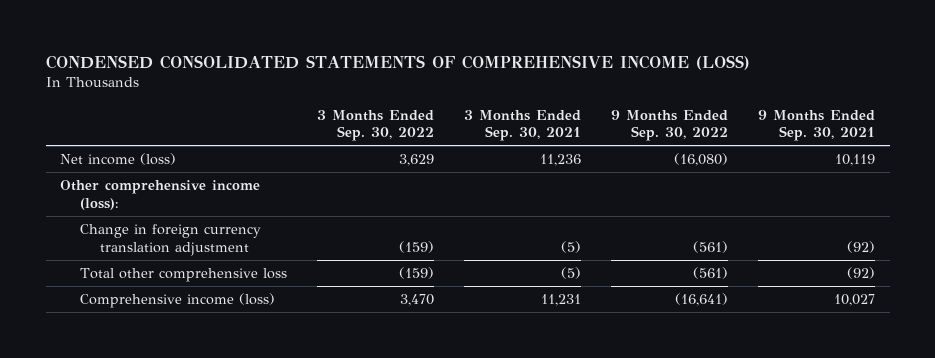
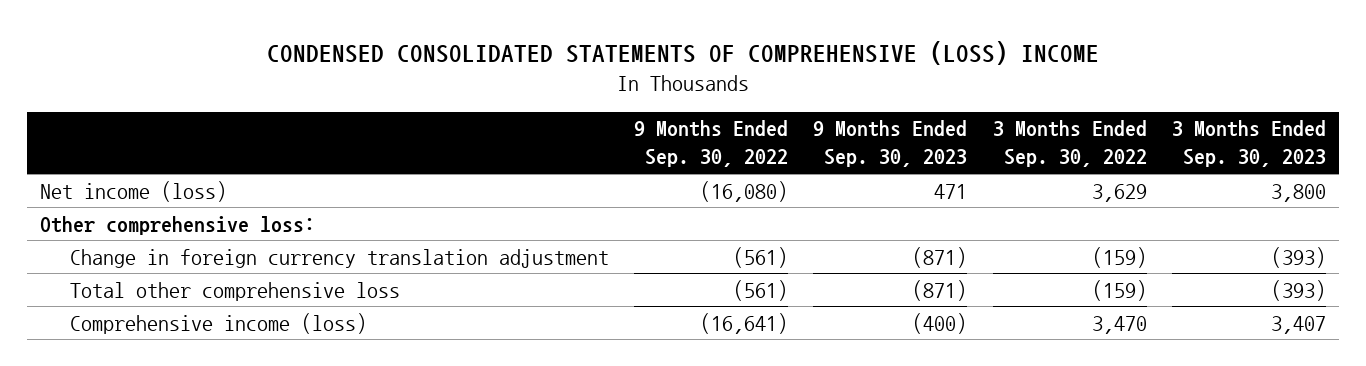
[45,54,750,70] CONDENSED CONSOLIDATED STATEMENTS OF COMPREHENSIVE INCOME (LOSS) -> [266,40,1099,65] CONDENSED CONSOLIDATED STATEMENTS OF COMPREHENSIVE (LOSS) INCOME
[463,109,581,142] 3 Months Ended Sep. 30, 2021 -> none
[757,109,875,142] 9 Months Ended Sep. 30, 2021 -> none
none -> [813,120,968,168] 9 Months Ended Sep. 30, 2023
none -> [1172,120,1327,168] 3 Months Ended Sep. 30, 2023
[60,180,261,210] Other comprehensive income (loss): -> [39,215,315,235] Other comprehensive loss:

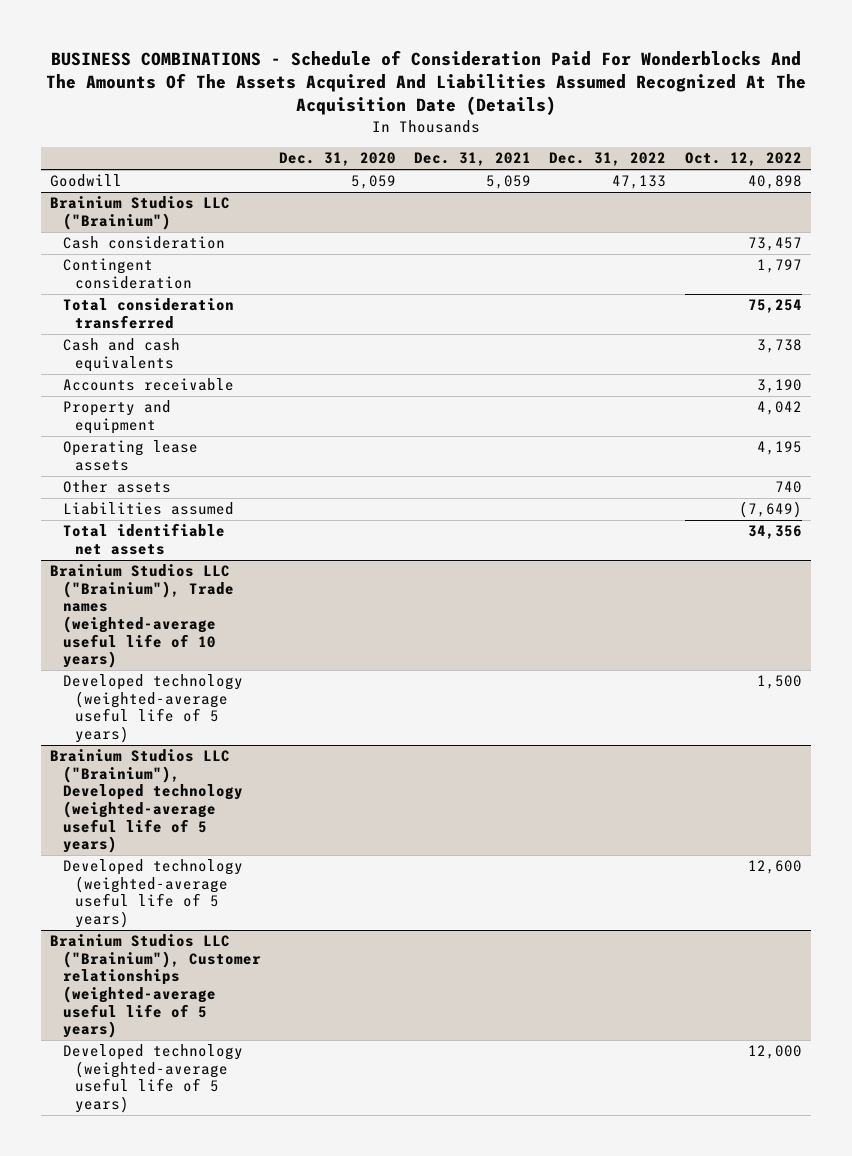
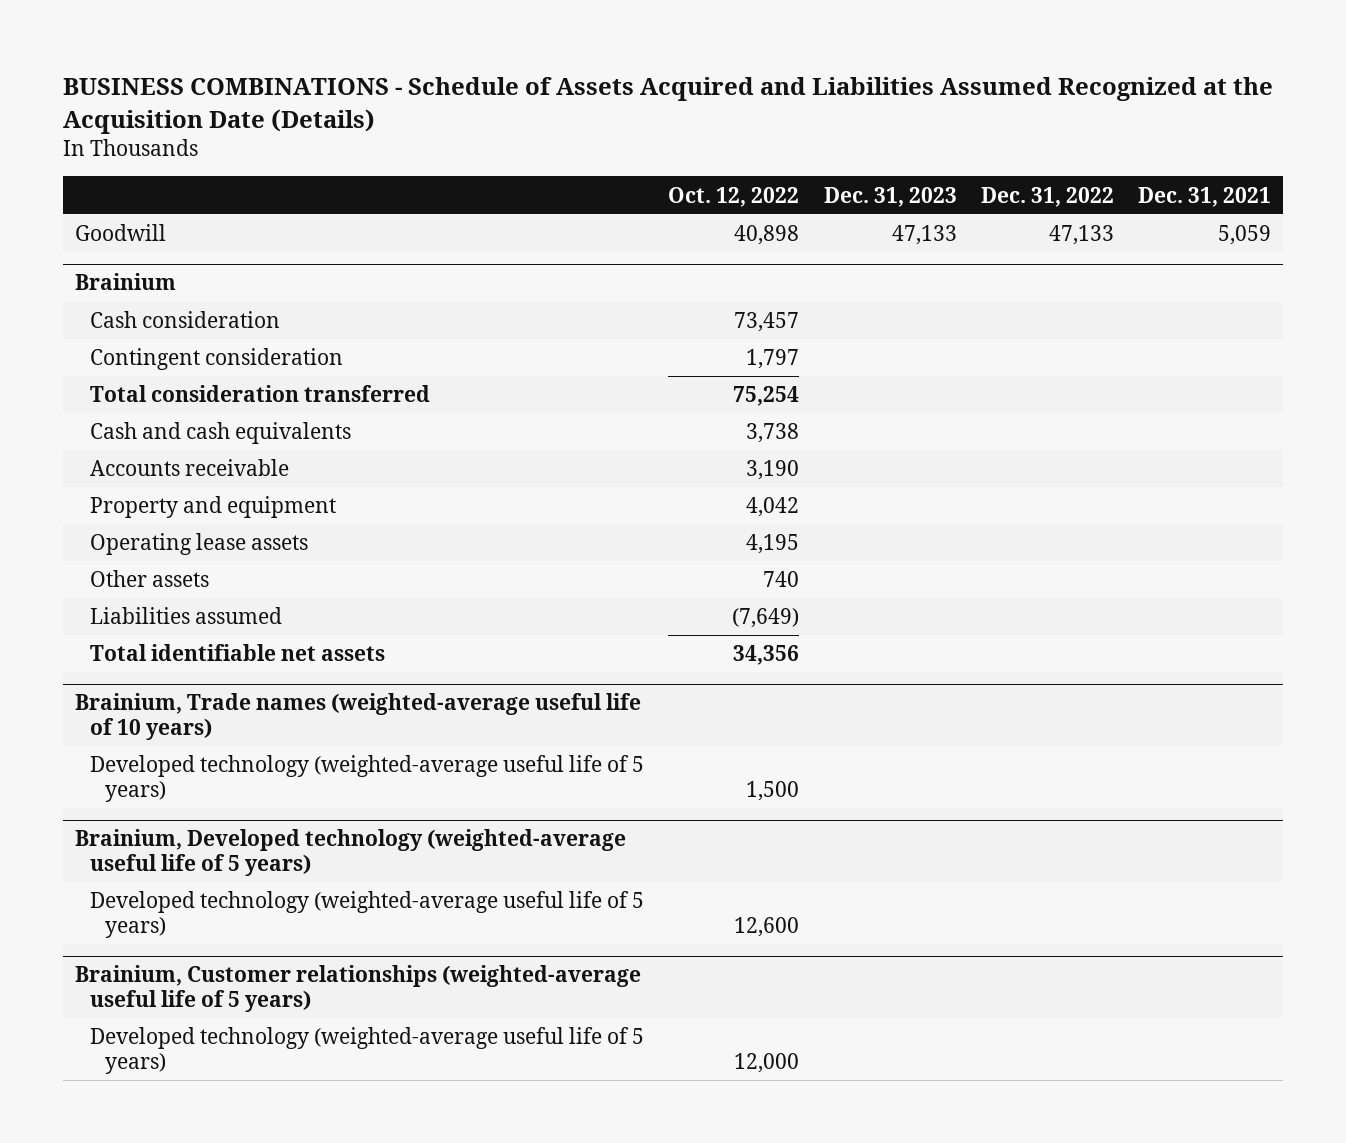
[45,49,806,116] BUSINESS COMBINATIONS - Schedule of Consideration Paid For Wonderblocks And The Amounts Of The Assets Acquired And Liabilities Assumed Recognized At The Acquisition Date (Details) -> [62,77,1273,134] BUSINESS COMBINATIONS - Schedule of Assets Acquired and Liabilities Assumed Recognized at the Acquisition Date (Details)
[278,152,396,167] Dec. 31, 2020 -> none
none -> [823,186,957,207] Dec. 31, 2023
[50,196,231,230] Brainium Studios LLC ("Brainium") -> [74,273,176,291] Brainium
[50,564,234,669] Brainium Studios LLC ("Brainium"), Trade names (weighted-average useful life of 10 years) -> [74,693,641,740] Brainium, Trade names (weighted-average useful life of 10 years)
[50,749,243,854] Brainium Studios LLC ("Brainium"), Developed technology (weighted-average useful life of 5 years) -> [74,829,626,876] Brainium, Developed technology (weighted-average useful life of 5 years)
[50,934,261,1039] Brainium Studios LLC ("Brainium"), Customer relationships (weighted-average useful life of 5 years) -> [74,965,641,1012] Brainium, Customer relationships (weighted-average useful life of 5 years)

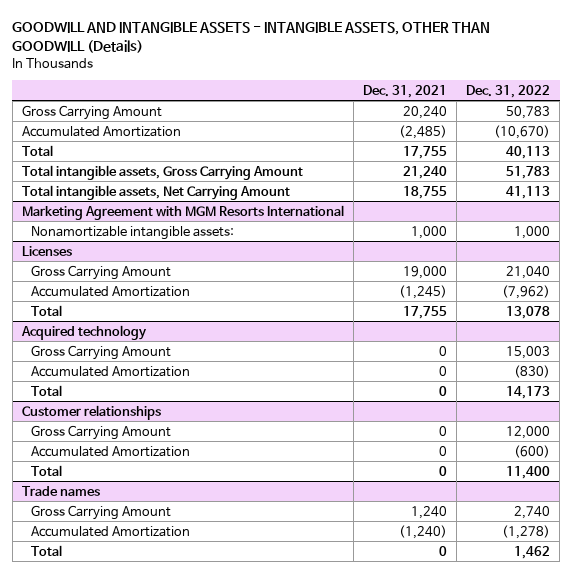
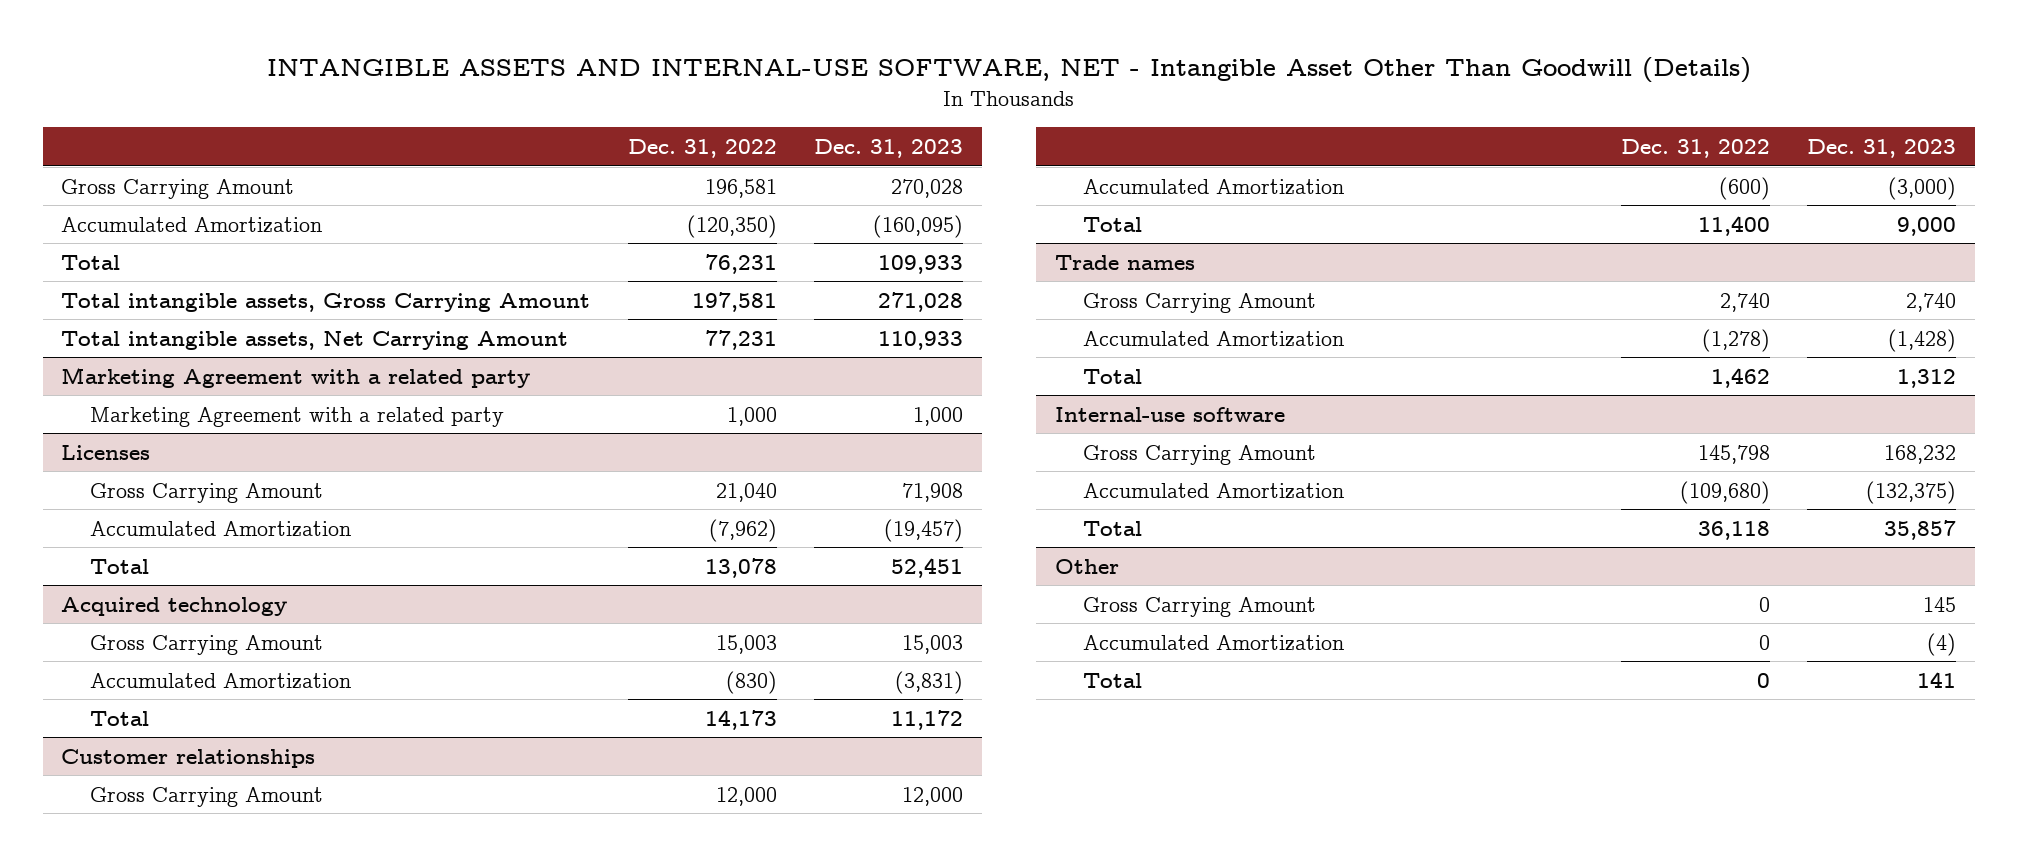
[12,21,491,53] GOODWILL AND INTANGIBLE ASSETS - INTANGIBLE ASSETS, OTHER THAN GOODWILL (Details) -> [266,57,1751,84] INTANGIBLE ASSETS AND INTERNAL-USE SOFTWARE, NET - Intangible Asset Other Than Goodwill (Details)
[363,84,448,98] Dec. 31, 2021 -> none
none -> [813,138,963,158] Dec. 31, 2023
[506,105,551,119] 50,783 -> [704,178,777,198] 196,581
[494,124,551,139] (10,670) -> [686,214,777,238] (120,350)
[506,145,551,159] 40,113 -> [704,253,777,274] 76,231
[506,165,551,179] 51,783 -> [691,291,777,312] 197,581
[506,185,551,199] 41,113 -> [704,329,777,350] 77,231
[22,204,345,220] Marketing Agreement with MGM Resorts International -> [61,366,531,388] Marketing Agreement with a related party
[31,225,235,240] Nonamortizable intangible assets: -> [89,406,504,427] Marketing Agreement with a related party
none -> [1054,406,1285,422] Internal-use software
none -> [1082,444,1316,465] Gross Carrying Amount
none -> [1082,482,1344,499] Accumulated Amortization
none -> [1082,520,1142,536] Total
none -> [1054,558,1119,574] Other
none -> [1082,596,1316,617] Gross Carrying Amount
none -> [1082,634,1344,651] Accumulated Amortization
none -> [1082,672,1142,688] Total

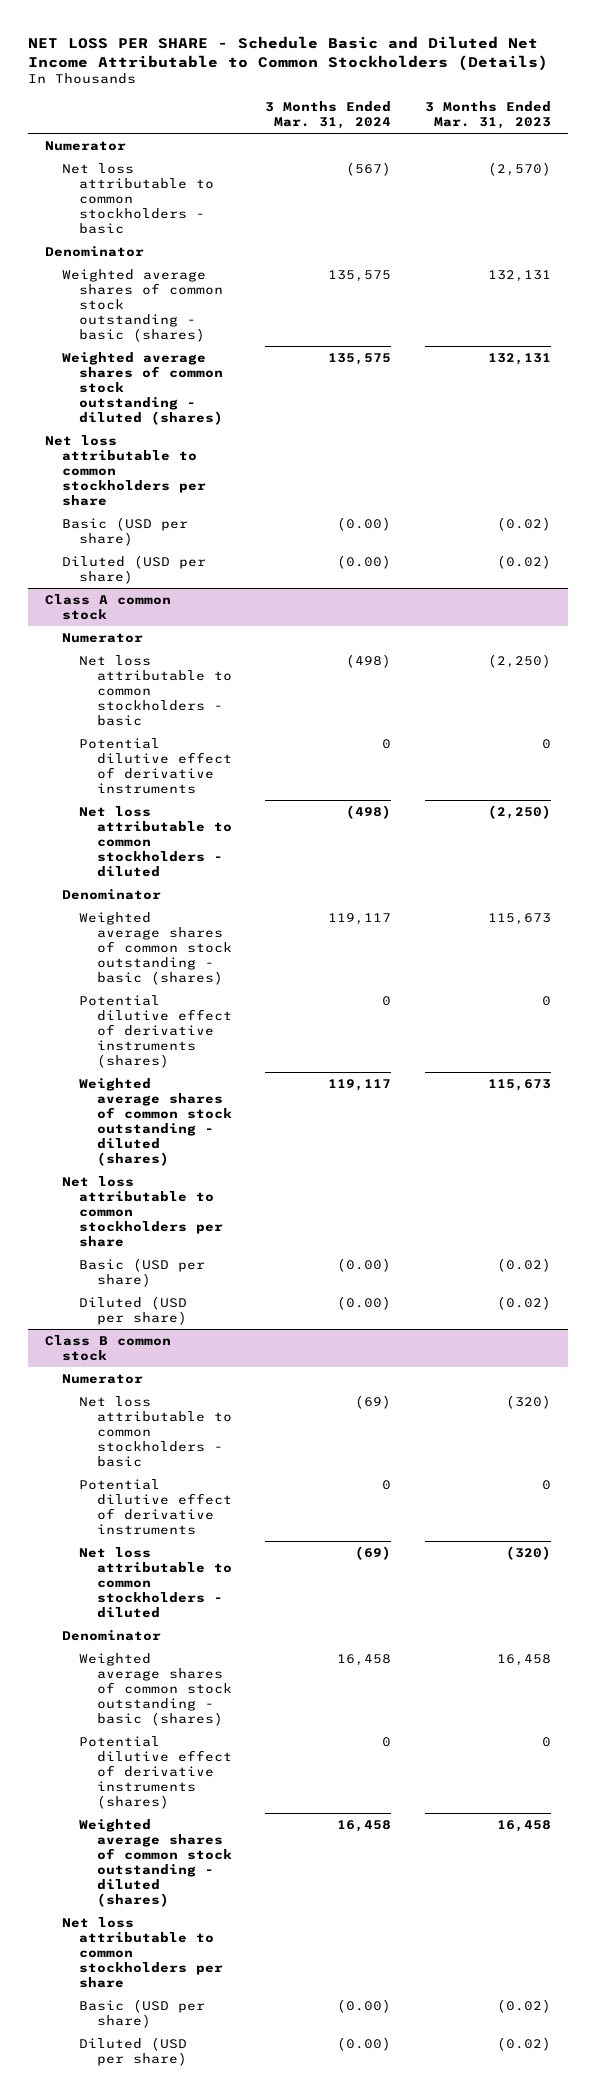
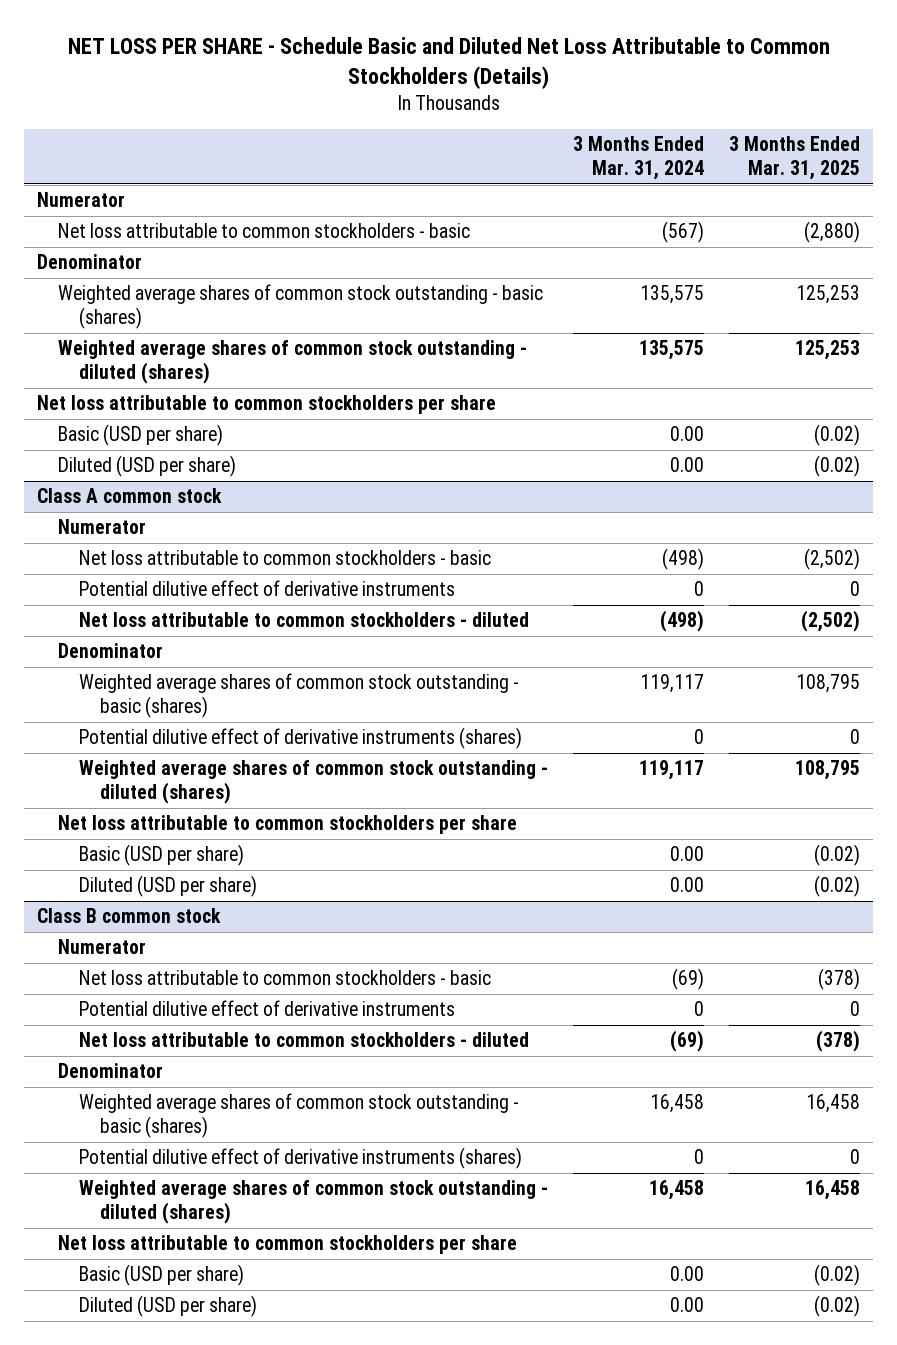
[28,35,549,71] NET LOSS PER SHARE - Schedule Basic and Diluted Net Income Attributable to Common Stockholders (Details) -> [67,36,830,89] NET LOSS PER SHARE - Schedule Basic and Diluted Net Loss Attributable to Common Stockholders (Details)
[424,101,551,130] 3 Months Ended Mar. 31, 2023 -> none
none -> [729,136,861,181] 3 Months Ended Mar. 31, 2025
[337,516,392,531] (0.00) -> [670,426,705,442] 0.00
[337,554,392,569] (0.00) -> [670,457,705,473] 0.00
[337,1257,392,1272] (0.00) -> [670,846,705,862] 0.00
[337,1295,392,1310] (0.00) -> [670,877,705,893] 0.00
[337,1998,392,2013] (0.00) -> [670,1266,705,1282] 0.00
[337,2036,392,2051] (0.00) -> [670,1297,705,1313] 0.00

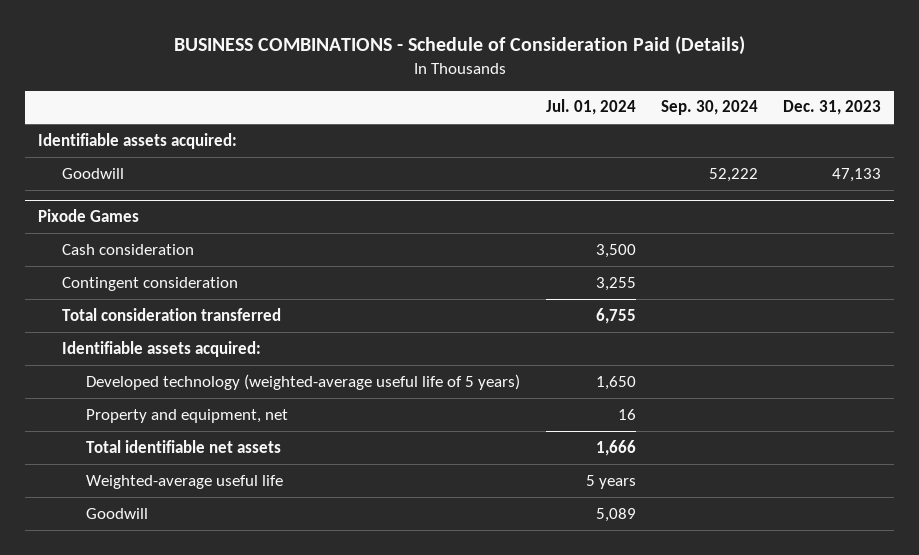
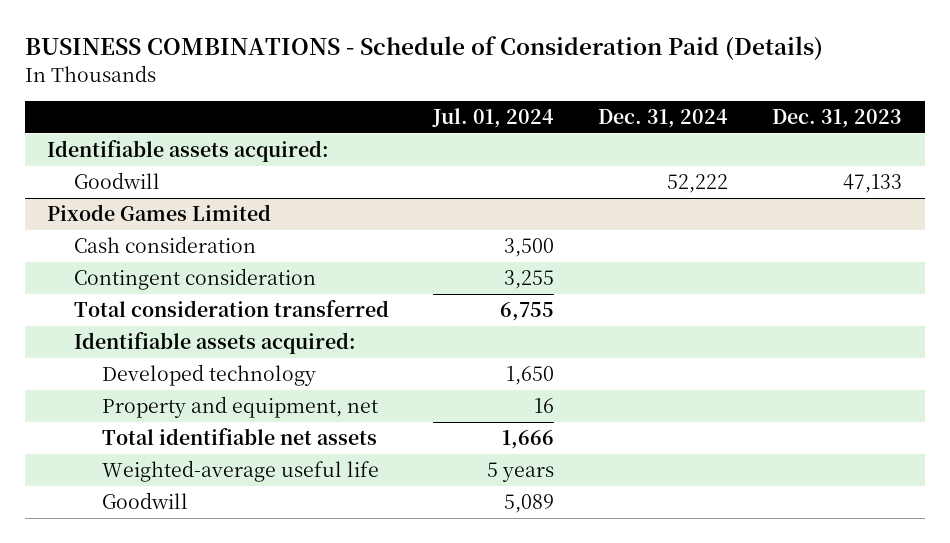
[660,100,758,116] Sep. 30, 2024 -> none
none -> [598,109,729,129] Dec. 31, 2024
[37,208,139,222] Pixode Games -> [47,203,272,221] Pixode Games Limited
[86,373,521,390] Developed technology (weighted-average useful life of 5 years) -> [101,363,316,386] Developed technology

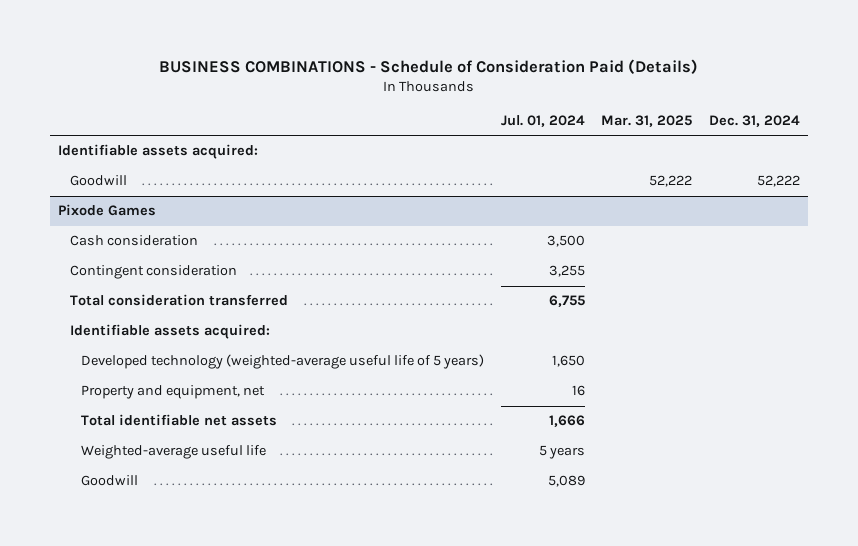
[772,109,903,129] Dec. 31, 2023 -> none
none -> [601,114,693,127] Mar. 31, 2025
[47,203,272,221] Pixode Games Limited -> [58,204,157,217] Pixode Games
[101,363,316,386] Developed technology -> [81,354,485,370] Developed technology (weighted-average useful life of 5 years)

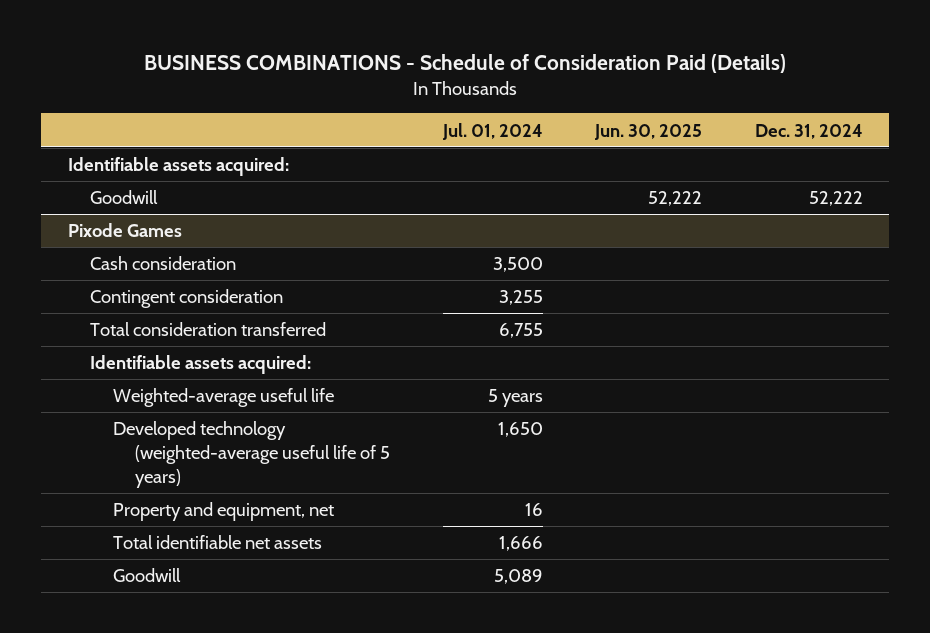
[601,114,693,127] Mar. 31, 2025 -> none
none -> [594,123,703,140] Jun. 30, 2025
[81,445,267,460] Weighted-average useful life -> [112,388,334,408] Weighted-average useful life

